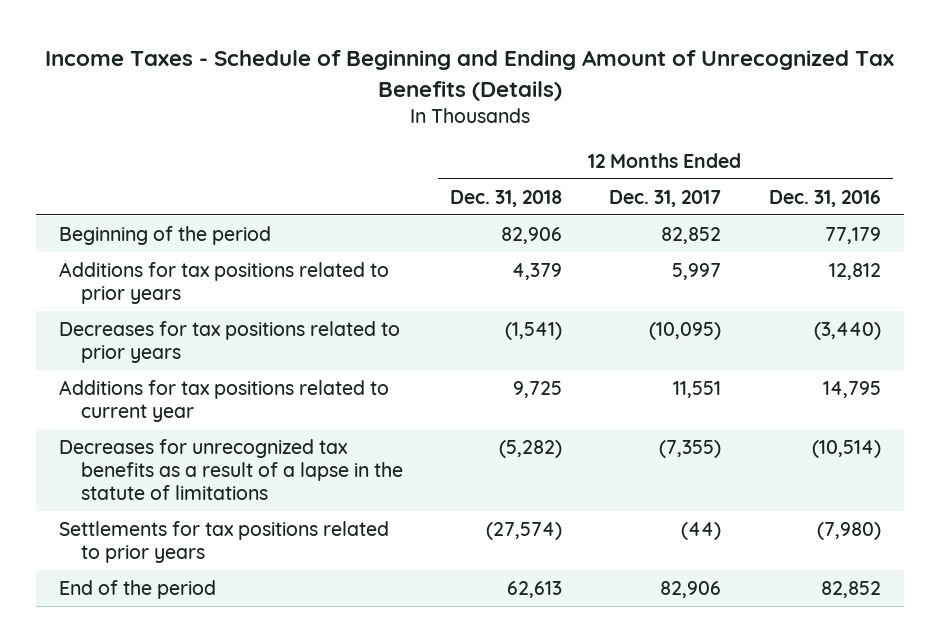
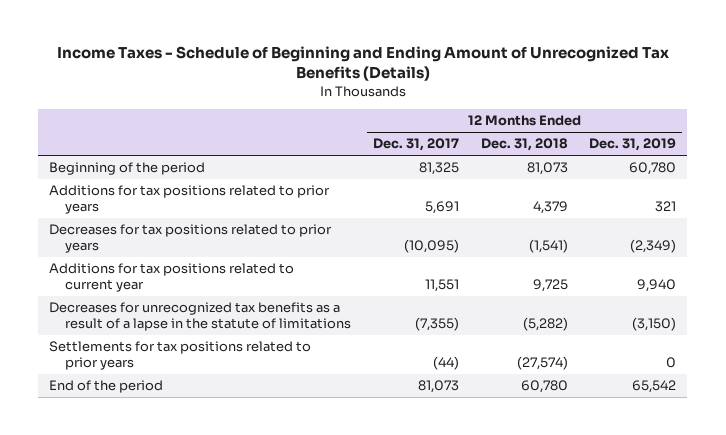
[768,189,881,207] Dec. 31, 2016 -> none
none -> [589,138,677,152] Dec. 31, 2019
[500,226,562,244] 82,906 -> [526,162,568,176] 81,073
[661,226,722,244] 82,852 -> [418,162,459,176] 81,325
[672,262,722,280] 5,997 -> [424,200,459,214] 5,691
[506,580,562,598] 62,613 -> [520,380,568,394] 60,780
[660,580,722,598] 82,906 -> [417,380,459,394] 81,073

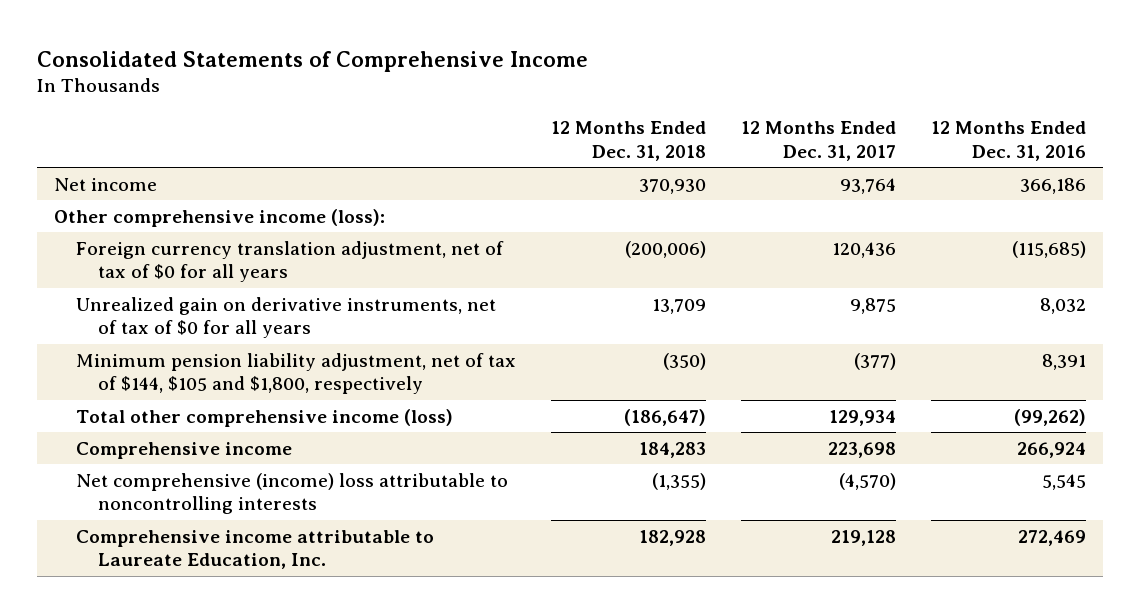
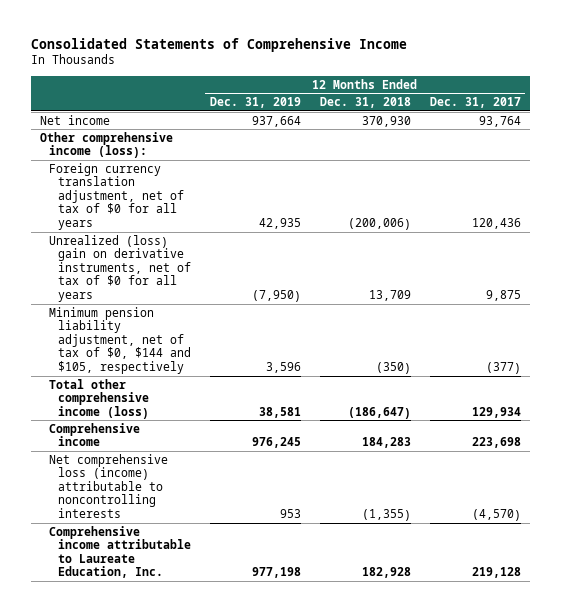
[930,121,1086,161] 12 Months Ended Dec. 31, 2016 -> none
none -> [209,97,301,109] Dec. 31, 2019
[76,296,497,339] Unrealized gain on derivative instruments, net of tax of $0 for all years -> [49,234,191,302] Unrealized (loss) gain on derivative instruments, net of tax of $0 for all years
[76,352,517,395] Minimum pension liability adjustment, net of tax of $144, $105 and $1,800, respectively -> [49,306,191,374] Minimum pension liability adjustment, net of tax of $0, $144 and $105, respectively
[76,472,509,515] Net comprehensive (income) loss attributable to noncontrolling interests -> [49,453,169,518] Net comprehensive loss (income) attributable to noncontrolling interests

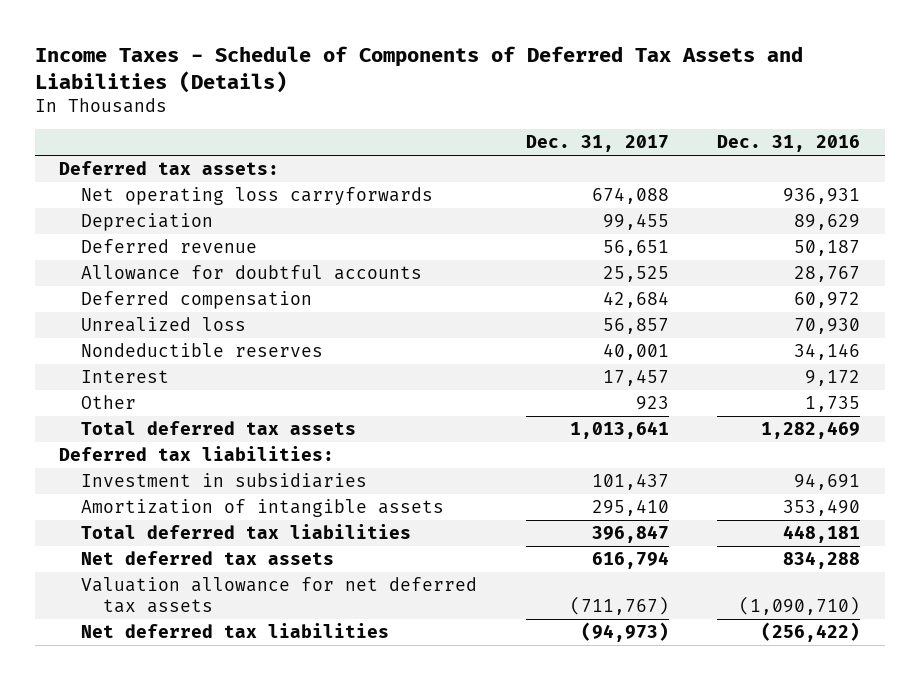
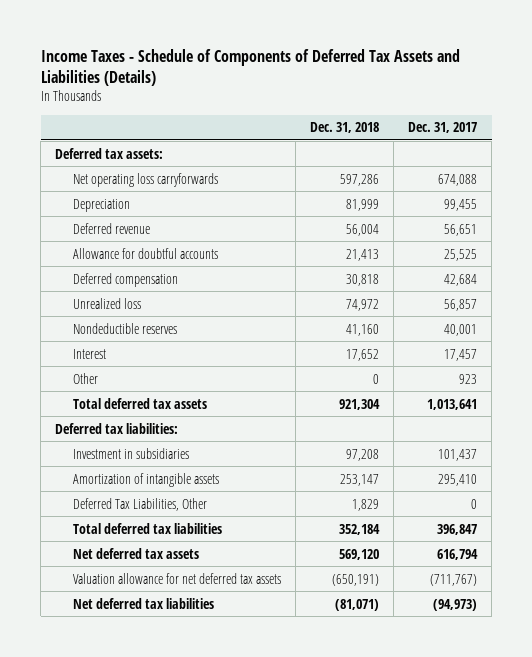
[717,135,861,153] Dec. 31, 2016 -> none
none -> [310,122,380,134] Dec. 31, 2018
none -> [72,497,207,511] Deferred Tax Liabilities, Other

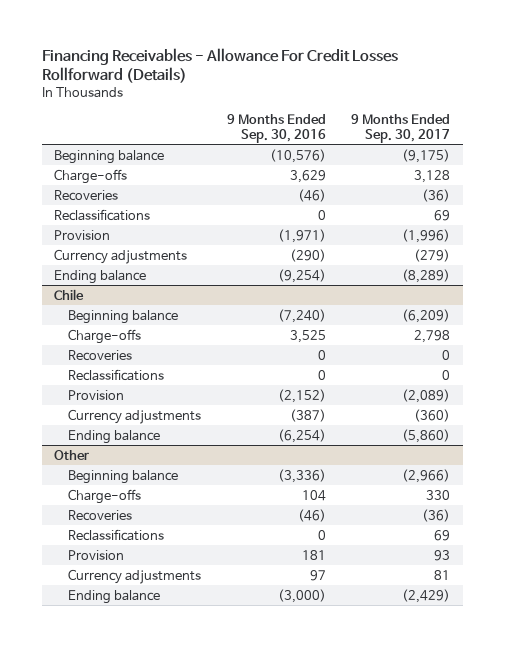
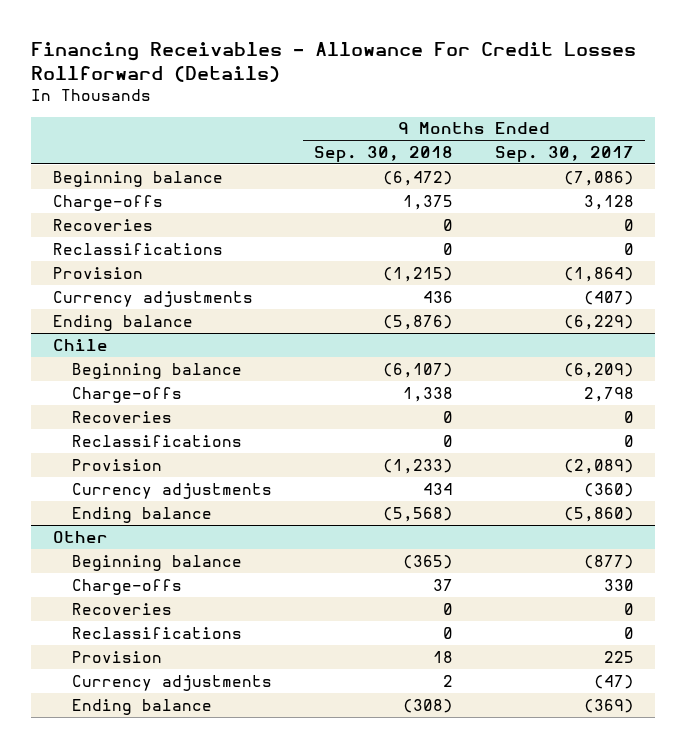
[226,113,326,143] 9 Months Ended Sep. 30, 2016 -> none
none -> [313,145,453,162] Sep. 30, 2018
[402,148,451,163] (9,175) -> [563,170,634,186] (7,086)
[422,188,451,202] (36) -> [623,218,634,231] 0
[434,209,451,221] 69 -> [623,242,634,255] 0
[402,228,451,243] (1,996) -> [563,266,634,282] (1,864)
[414,248,451,262] (279) -> [583,290,634,305] (407)
[402,268,451,283] (8,289) -> [563,314,634,330] (6,229)
[402,468,451,483] (2,966) -> [583,554,634,569] (877)
[422,508,451,522] (36) -> [623,602,634,615] 0
[434,529,451,541] 69 -> [623,626,634,639] 0
[434,549,451,561] 93 -> [603,650,634,663] 225
[434,569,451,580] 81 -> [593,674,634,689] (47)
[402,588,451,603] (2,429) -> [583,698,634,713] (369)

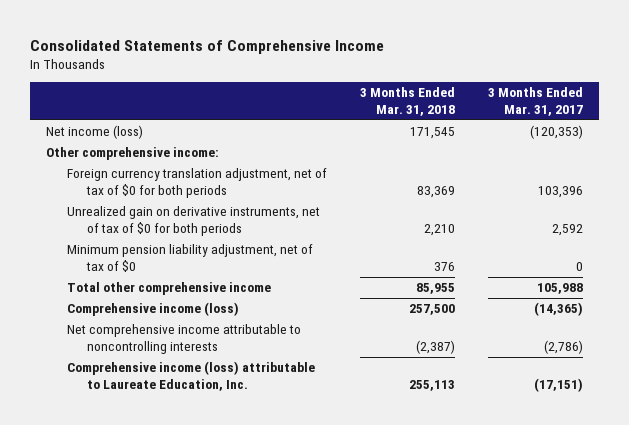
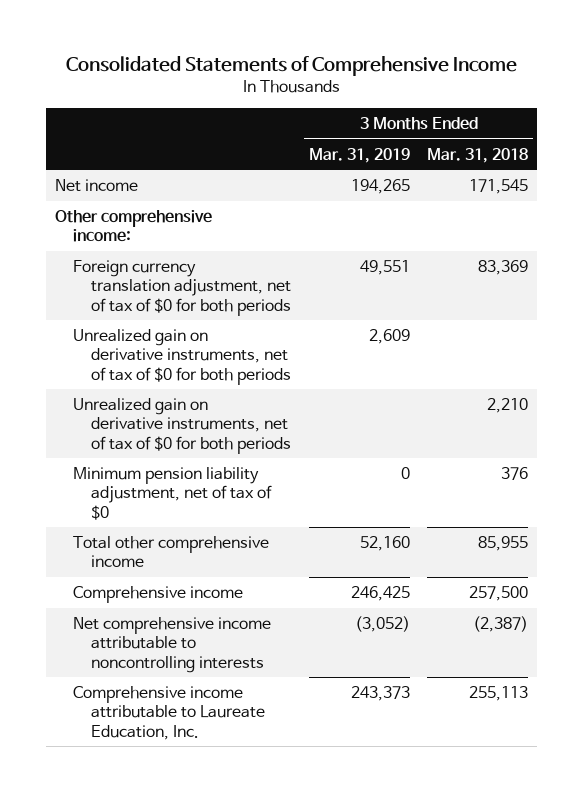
[487,87,583,117] 3 Months Ended Mar. 31, 2017 -> none
none -> [308,147,410,163] Mar. 31, 2019
[46,125,144,140] Net income (loss) -> [54,179,138,193] Net income
none -> [72,329,291,385] Unrealized gain on derivative instruments, net of tax of $0 for both periods
[66,302,239,317] Comprehensive income (loss) -> [72,586,243,604] Comprehensive income
[66,361,315,392] Comprehensive income (loss) attributable to Laureate Education, Inc. -> [72,686,265,740] Comprehensive income attributable to Laureate Education, Inc.

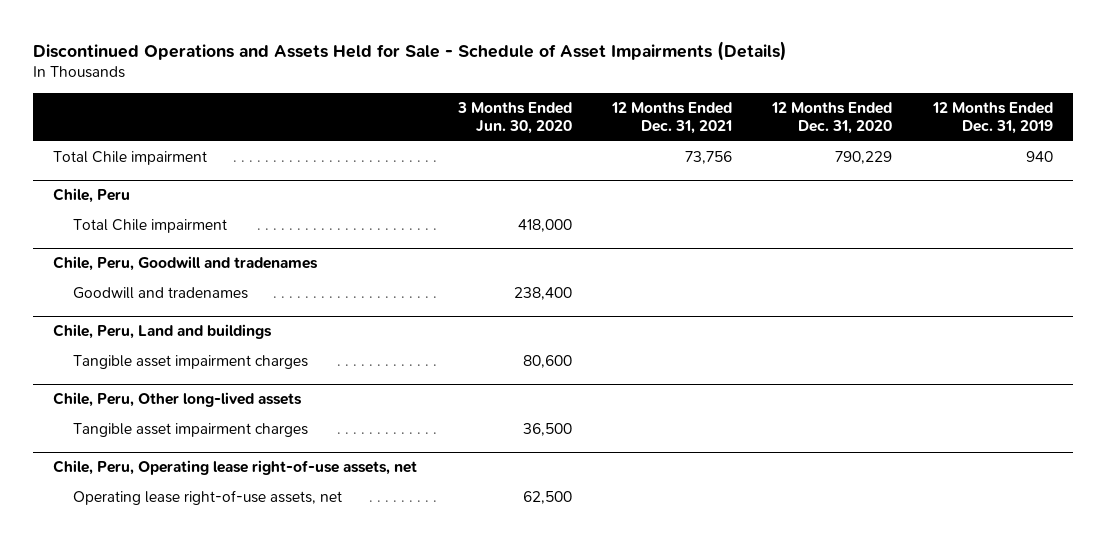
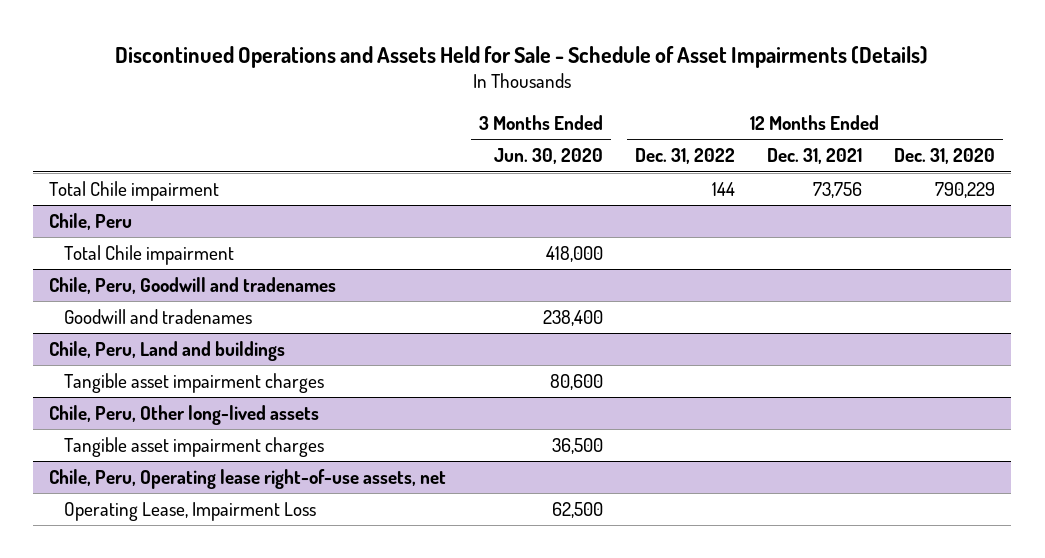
[931,101,1053,135] 12 Months Ended Dec. 31, 2019 -> none
none -> [634,148,735,165] Dec. 31, 2022
[72,489,342,505] Operating lease right-of-use assets, net -> [64,501,317,521] Operating Lease, Impairment Loss

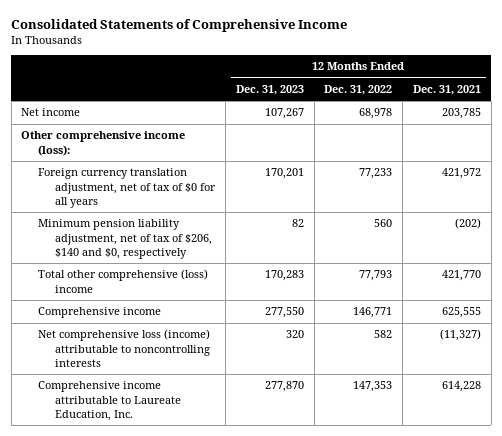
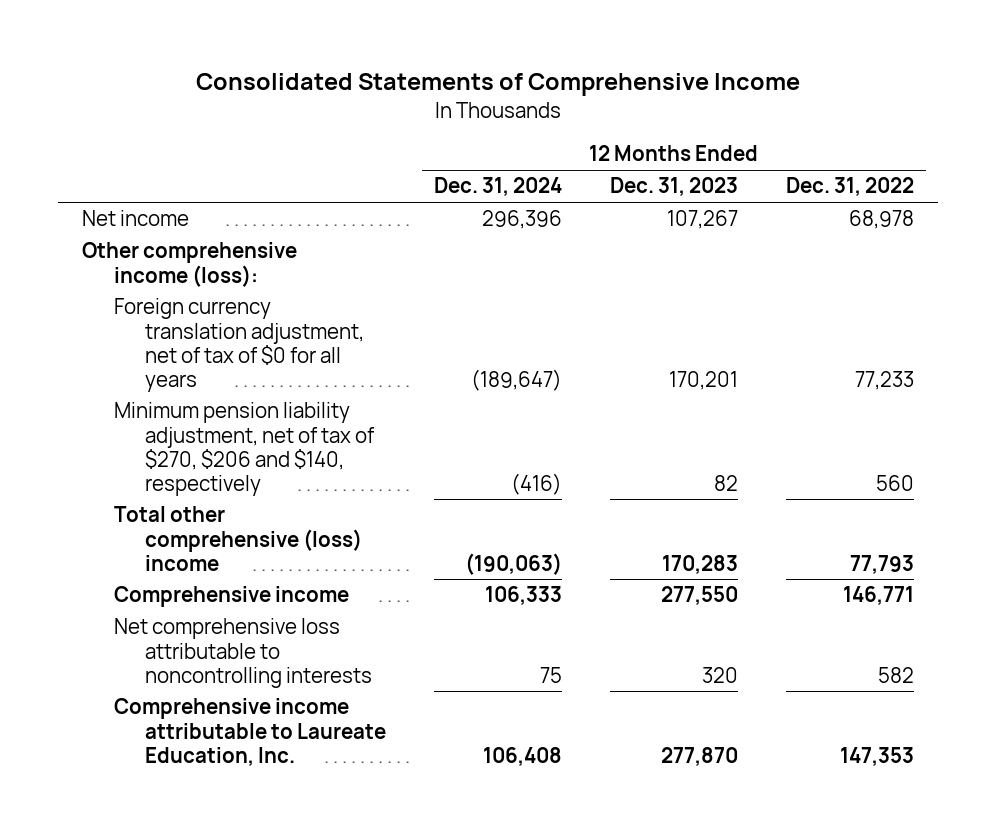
[412,84,481,95] Dec. 31, 2021 -> none
none -> [433,177,562,197] Dec. 31, 2024
[38,219,213,259] Minimum pension liability adjustment, net of tax of $206, $140 and $0, respectively -> [113,402,375,496] Minimum pension liability adjustment, net of tax of $270, $206 and $140, respectively
[38,329,211,367] Net comprehensive loss (income) attributable to noncontrolling interests -> [113,618,372,688] Net comprehensive loss attributable to noncontrolling interests

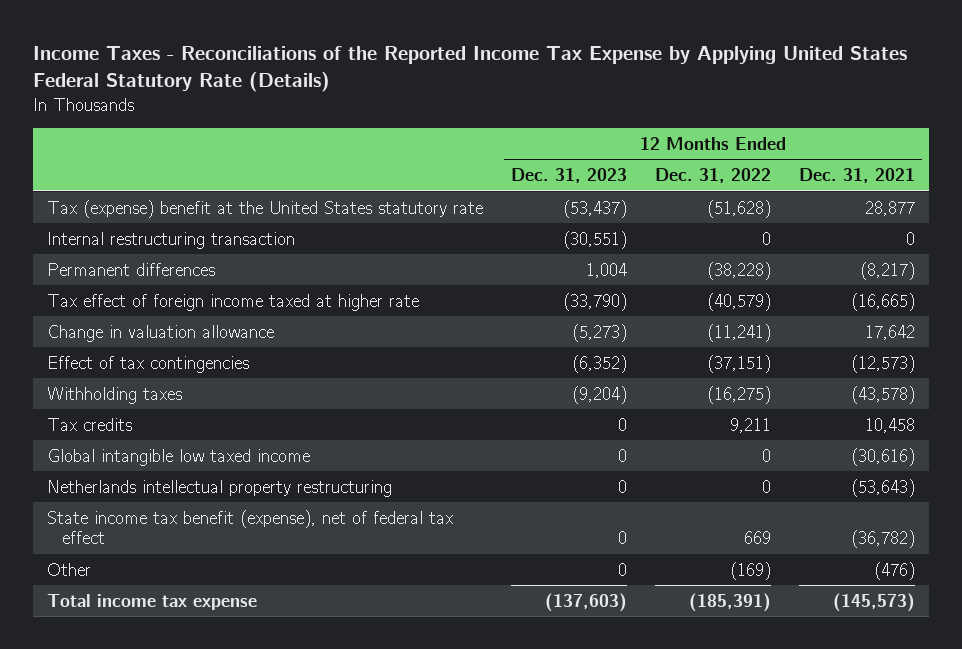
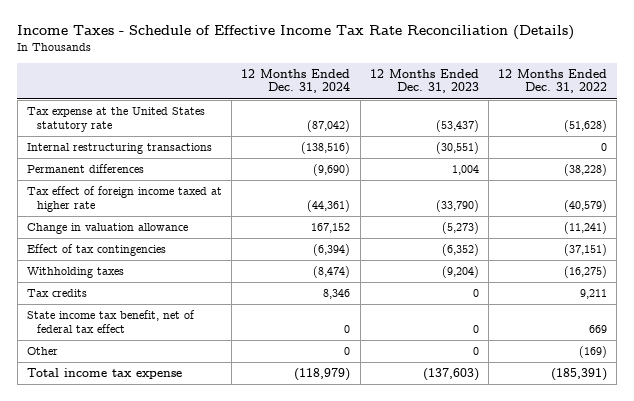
[33,46,908,93] Income Taxes - Reconciliations of the Reported Income Tax Expense by Applying United States Federal Statutory Rate (Details) -> [17,25,575,41] Income Taxes - Schedule of Effective Income Tax Rate Reconciliation (Details)
[799,167,916,183] Dec. 31, 2021 -> none
none -> [241,68,351,94] 12 Months Ended Dec. 31, 2024
[47,199,484,218] Tax (expense) benefit at the United States statutory rate -> [27,107,206,132] Tax expense at the United States statutory rate
[47,231,296,249] Internal restructuring transaction -> [27,143,213,155] Internal restructuring transactions
[47,448,311,466] Global intangible low taxed income -> none
[47,479,393,497] Netherlands intellectual property restructuring -> none
[47,509,454,545] State income tax benefit (expense), net of federal tax effect -> [27,310,196,333] State income tax benefit, net of federal tax effect

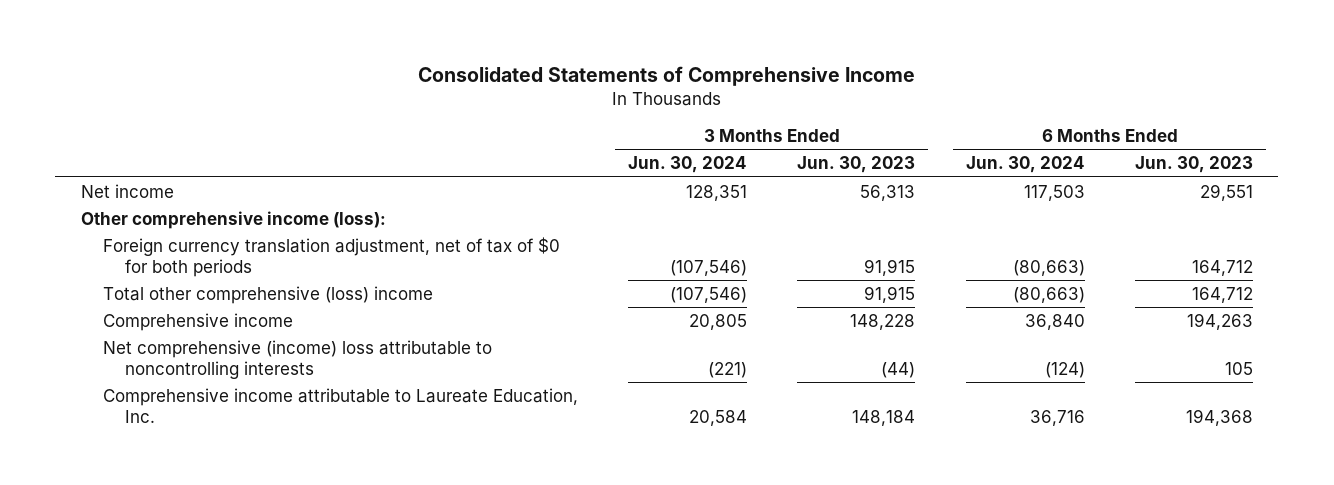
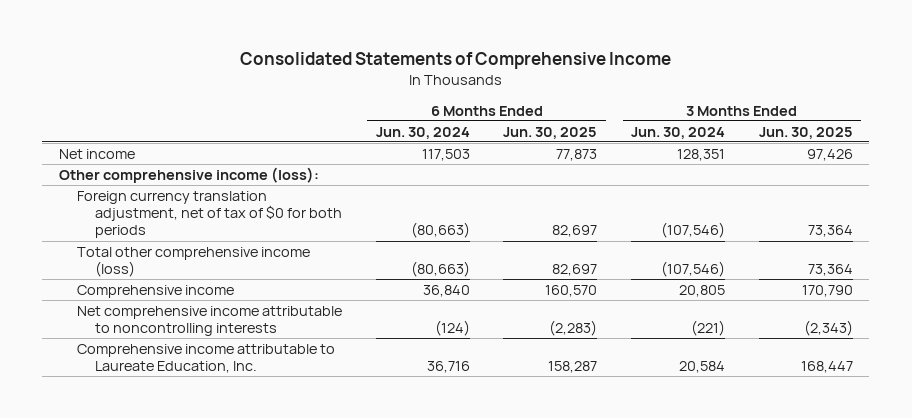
[797,156,916,174] Jun. 30, 2023 -> none
[1135,156,1254,174] Jun. 30, 2023 -> none
none -> [503,126,598,139] Jun. 30, 2025
none -> [758,126,853,139] Jun. 30, 2025
[102,285,433,304] Total other comprehensive (loss) income -> [77,246,311,278] Total other comprehensive income (loss)
[102,339,492,379] Net comprehensive (income) loss attributable to noncontrolling interests -> [77,305,343,337] Net comprehensive income attributable to noncontrolling interests

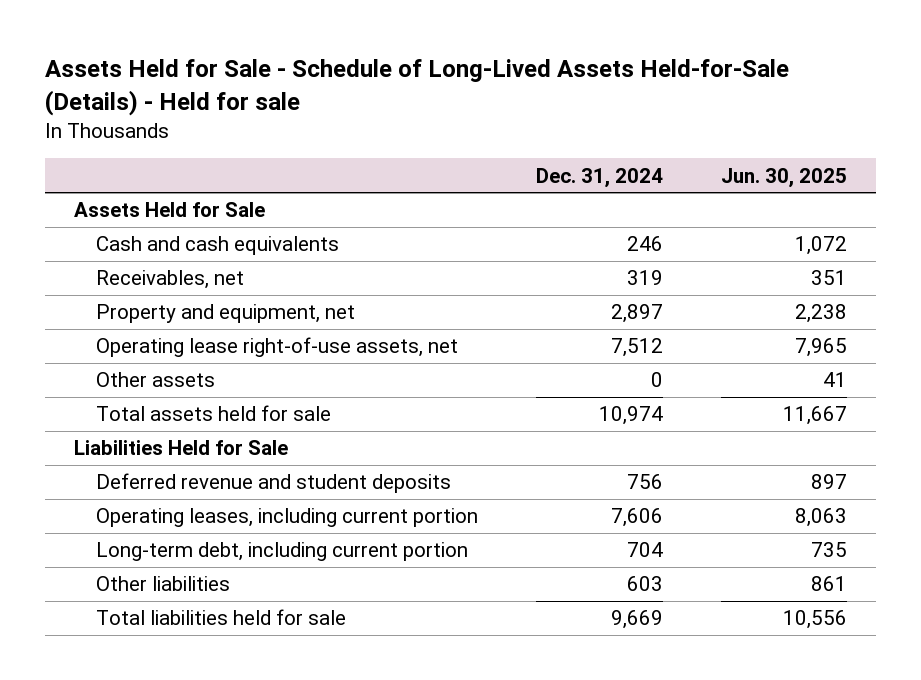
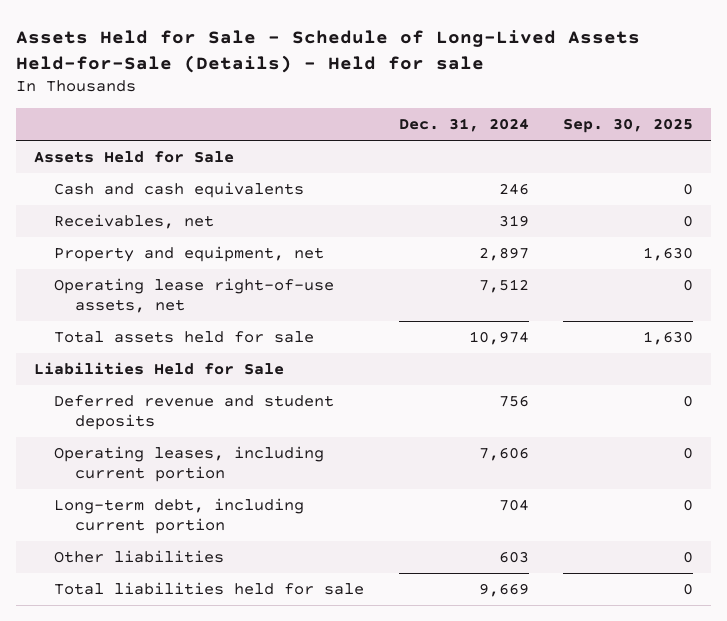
[720,167,847,188] Jun. 30, 2025 -> none
none -> [563,118,694,134] Sep. 30, 2025
[95,372,215,388] Other assets -> none

